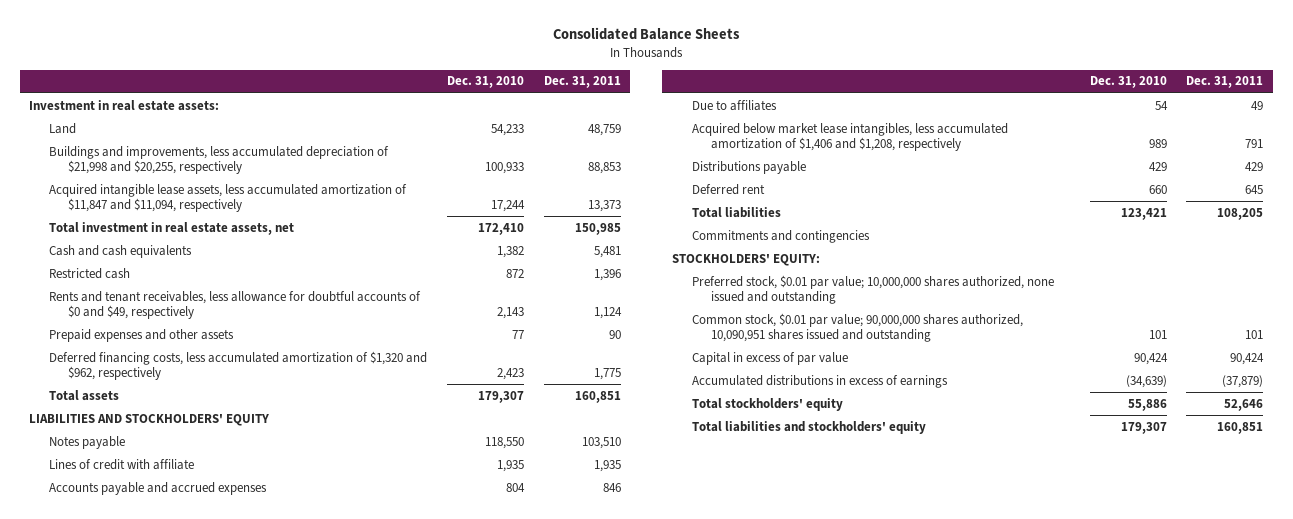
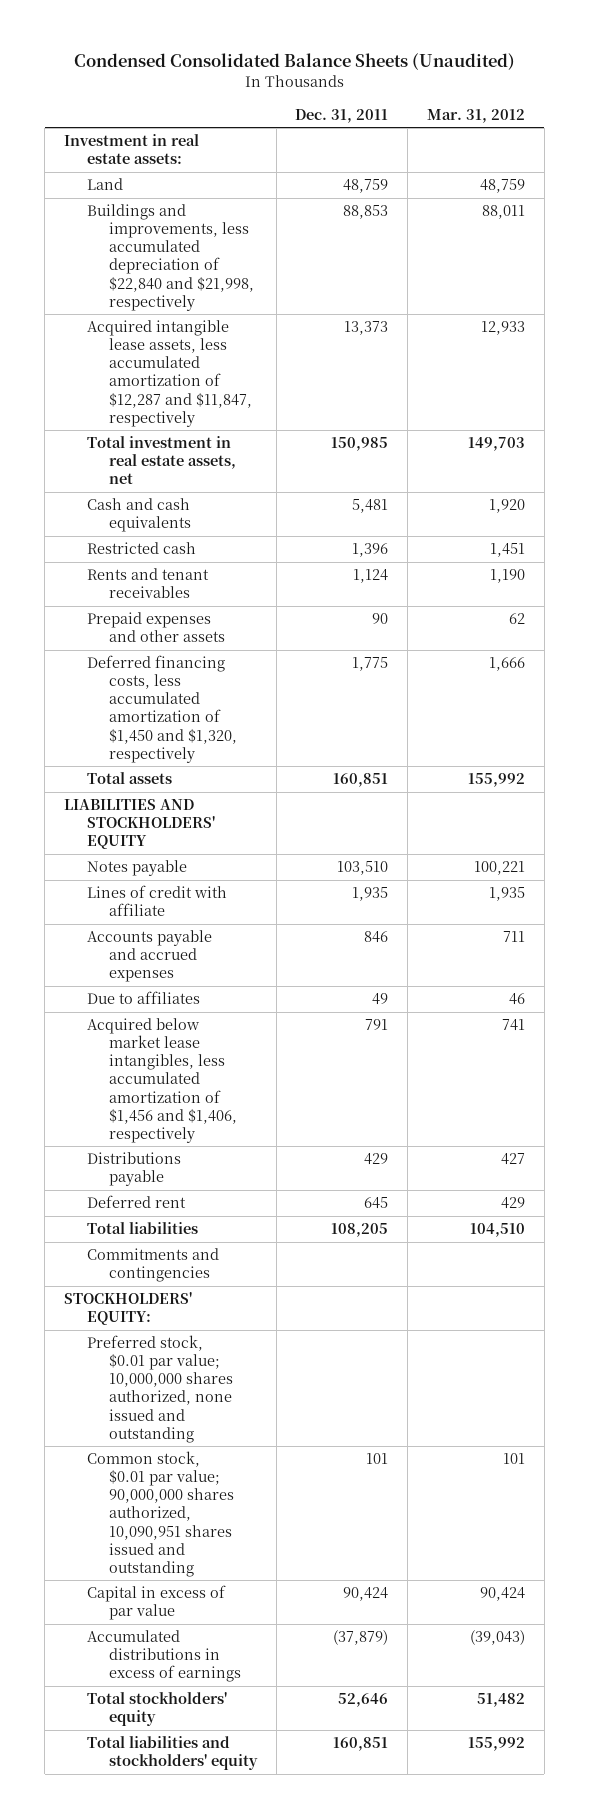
[553,27,741,41] Consolidated Balance Sheets -> [73,53,515,71] Condensed Consolidated Balance Sheets (Unaudited)
[446,76,524,89] Dec. 31, 2010 -> none
none -> [426,108,525,123] Mar. 31, 2012
[48,145,389,175] Buildings and improvements, less accumulated depreciation of $21,998 and $20,255, respectively -> [86,204,254,311] Buildings and improvements, less accumulated depreciation of $22,840 and $21,998, respectively
[48,183,407,213] Acquired intangible lease assets, less accumulated amortization of $11,847 and $11,094, respectively -> [86,320,252,427] Acquired intangible lease assets, less accumulated amortization of $12,287 and $11,847, respectively
[48,290,421,320] Rents and tenant receivables, less allowance for doubtful accounts of $0 and $49, respectively -> [86,568,209,599] Rents and tenant receivables
[48,350,427,381] Deferred financing costs, less accumulated amortization of $1,320 and $962, respectively -> [86,655,237,763] Deferred financing costs, less accumulated amortization of $1,450 and $1,320, respectively
[691,122,1008,152] Acquired below market lease intangibles, less accumulated amortization of $1,406 and $1,208, respectively -> [86,1018,237,1143] Acquired below market lease intangibles, less accumulated amortization of $1,456 and $1,406, respectively

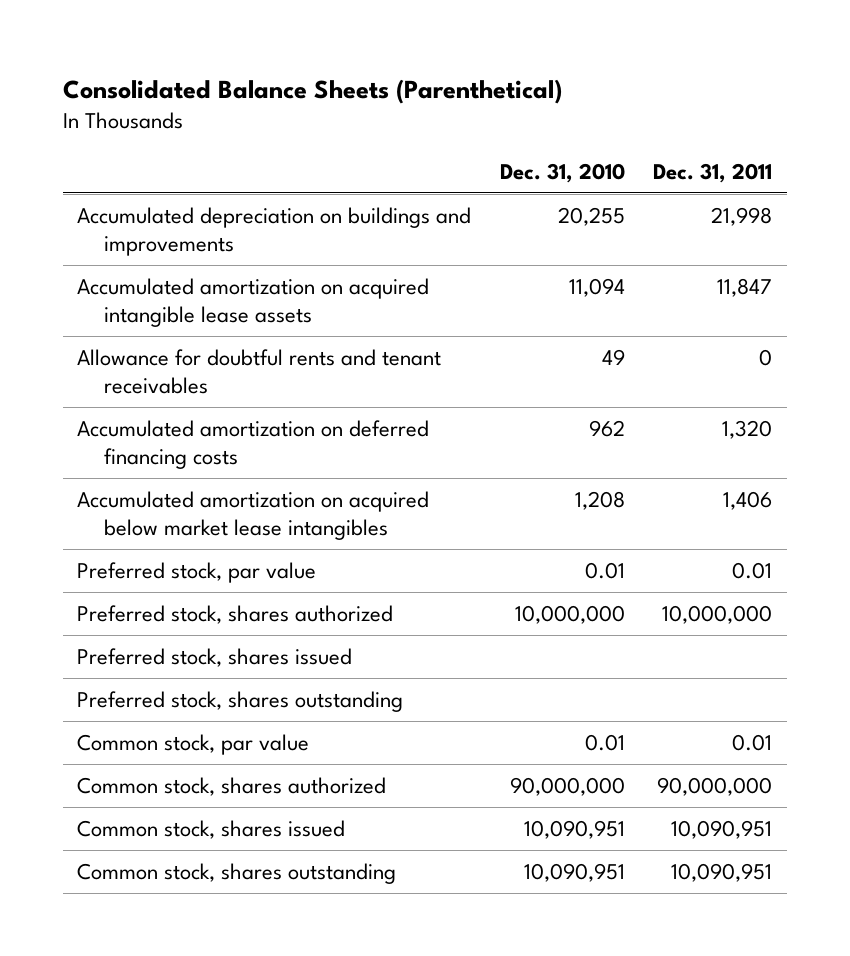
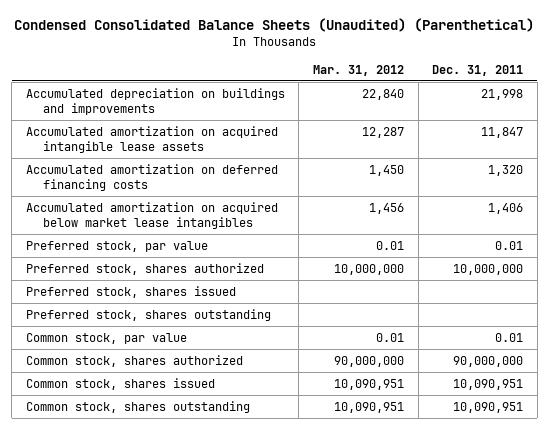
[62,78,562,104] Consolidated Balance Sheets (Parenthetical) -> [14,17,535,32] Condensed Consolidated Balance Sheets (Unaudited) (Parenthetical)
[499,163,625,184] Dec. 31, 2010 -> none
none -> [312,64,404,76] Mar. 31, 2012
[77,348,442,395] Allowance for doubtful rents and tenant receivables -> none

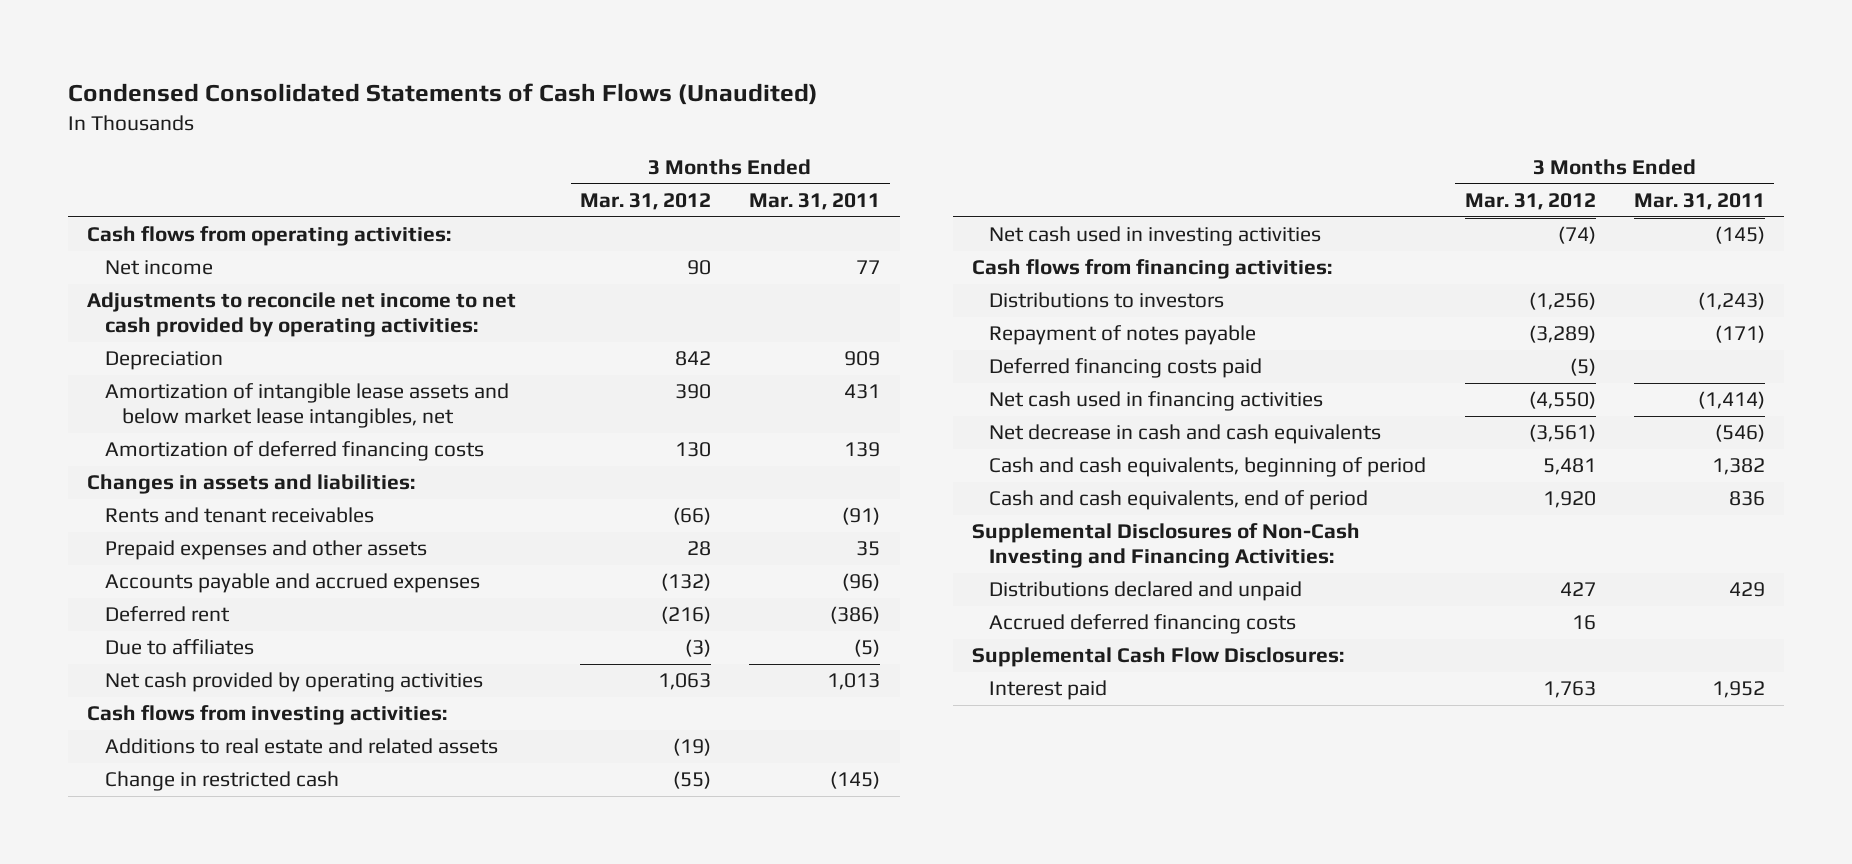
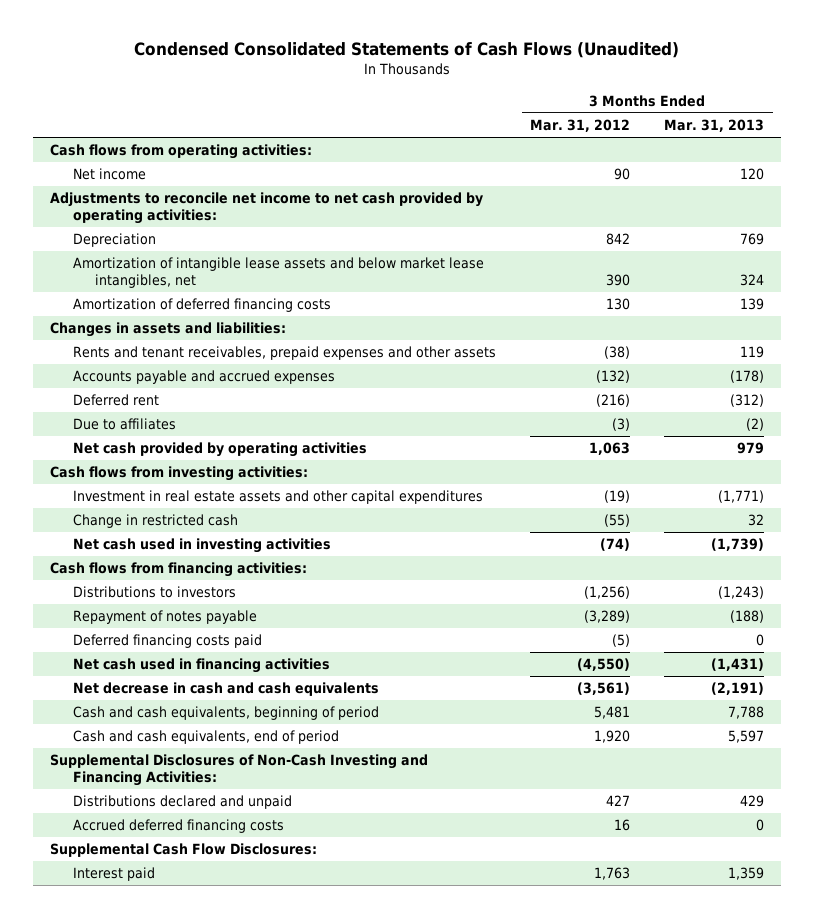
[749,193,881,211] Mar. 31, 2011 -> none
none -> [664,119,765,133] Mar. 31, 2013
[104,540,427,561] Prepaid expenses and other assets -> none
[104,507,374,524] Rents and tenant receivables -> [72,346,496,361] Rents and tenant receivables, prepaid expenses and other assets
[673,507,712,526] (66) -> [604,346,631,360] (38)
[104,738,498,755] Additions to real estate and related assets -> none
none -> [72,490,483,505] Investment in real estate assets and other capital expenditures

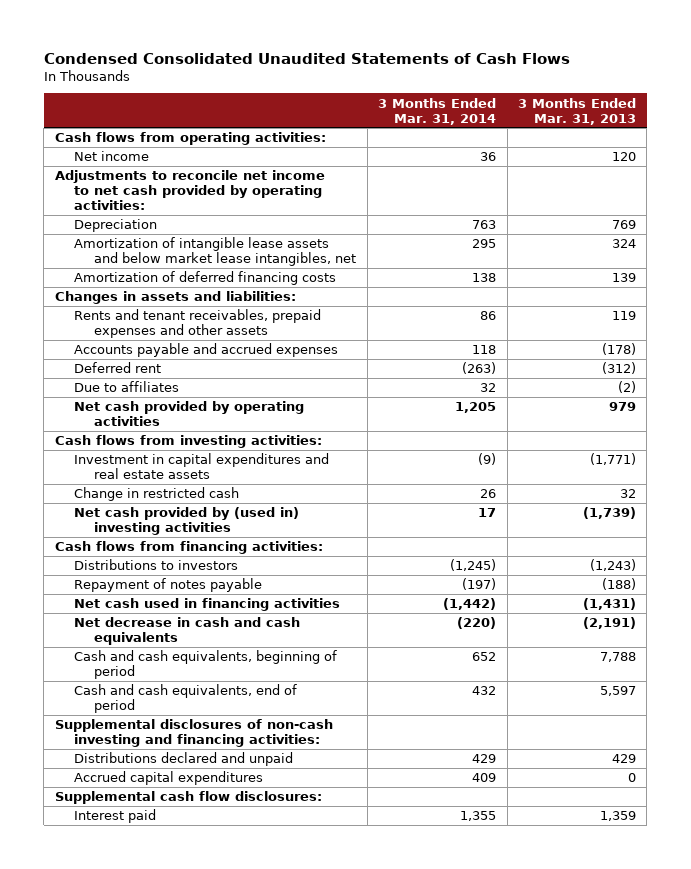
[134,42,680,59] Condensed Consolidated Statements of Cash Flows (Unaudited) -> [43,52,570,64] Condensed Consolidated Unaudited Statements of Cash Flows
[530,119,631,133] Mar. 31, 2012 -> none
none -> [378,97,497,125] 3 Months Ended Mar. 31, 2014
[72,490,483,505] Investment in real estate assets and other capital expenditures -> [74,453,330,480] Investment in capital expenditures and real estate assets
[72,538,331,554] Net cash used in investing activities -> [74,507,300,536] Net cash provided by (used in) investing activities
[72,634,262,649] Deferred financing costs paid -> none
[50,754,429,786] Supplemental Disclosures of Non-Cash Investing and Financing Activities: -> [54,719,333,748] Supplemental disclosures of non-cash investing and financing activities:
[72,819,284,834] Accrued deferred financing costs -> none
none -> [74,771,264,786] Accrued capital expenditures
[50,843,318,858] Supplemental Cash Flow Disclosures: -> [54,791,322,805] Supplemental cash flow disclosures:

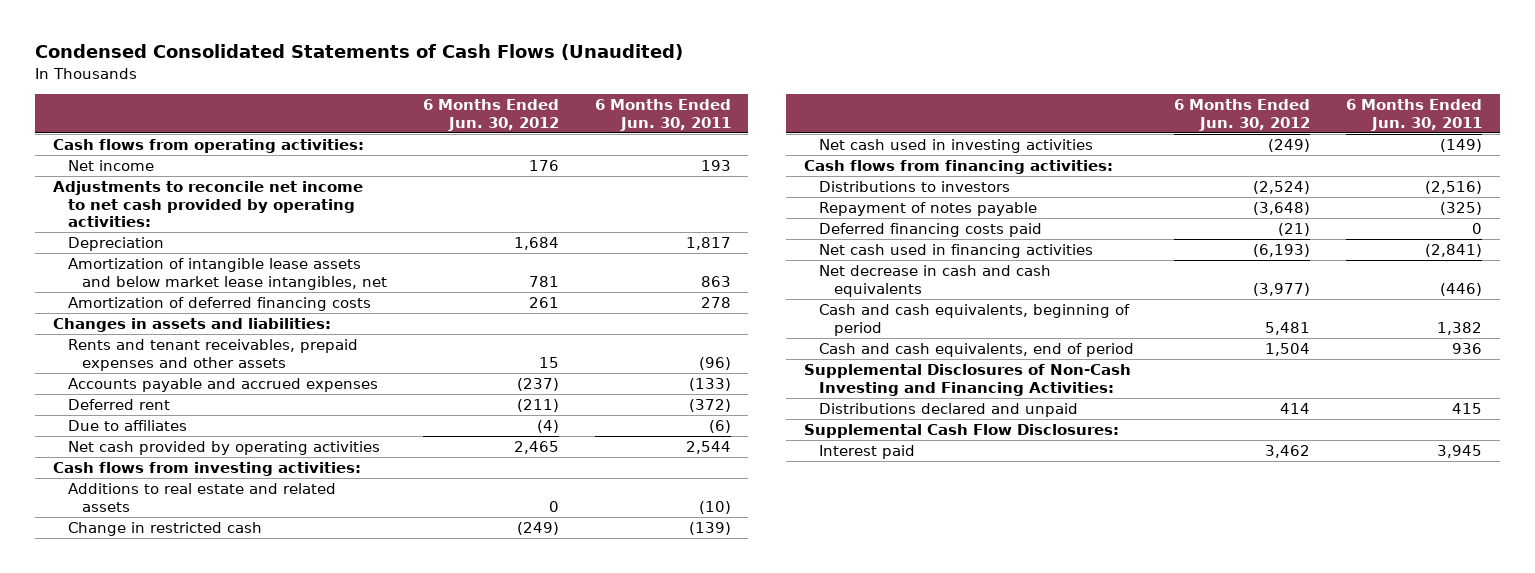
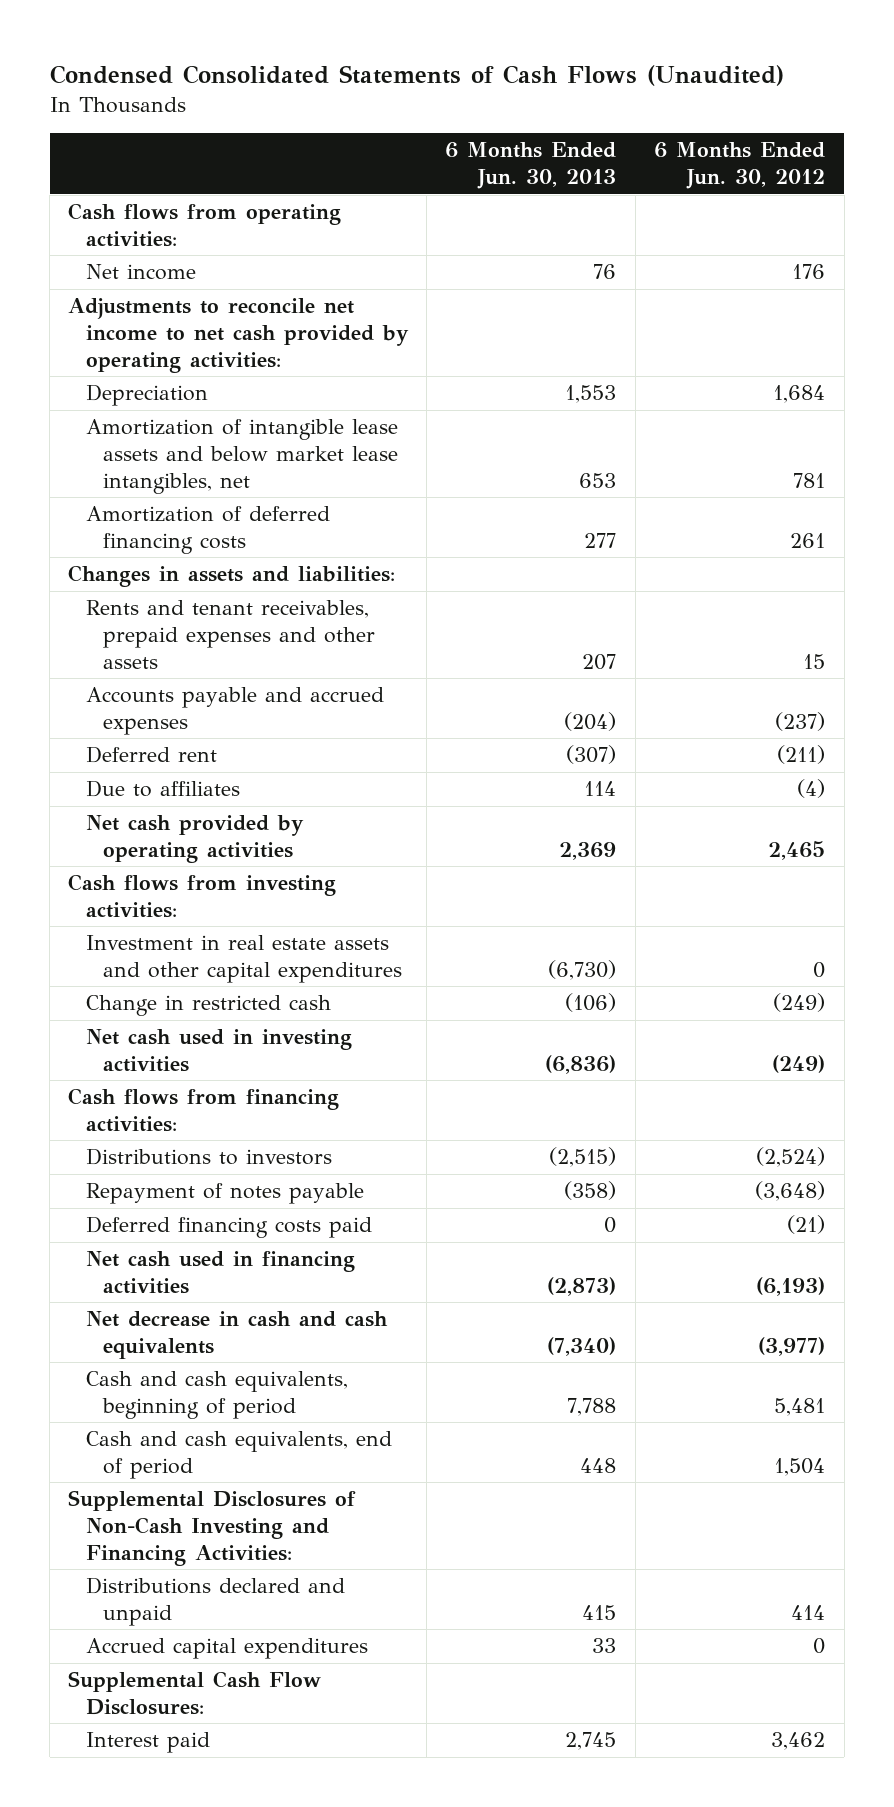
[594,99,731,131] 6 Months Ended Jun. 30, 2011 -> none
none -> [445,142,617,190] 6 Months Ended Jun. 30, 2013
[67,483,336,512] Additions to real estate and related assets -> none
none -> [85,935,403,984] Investment in real estate assets and other capital expenditures
none -> [85,1638,368,1660] Accrued capital expenditures

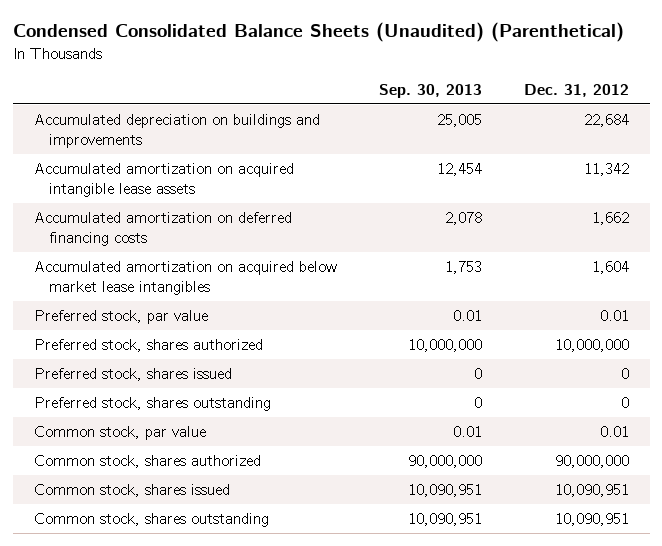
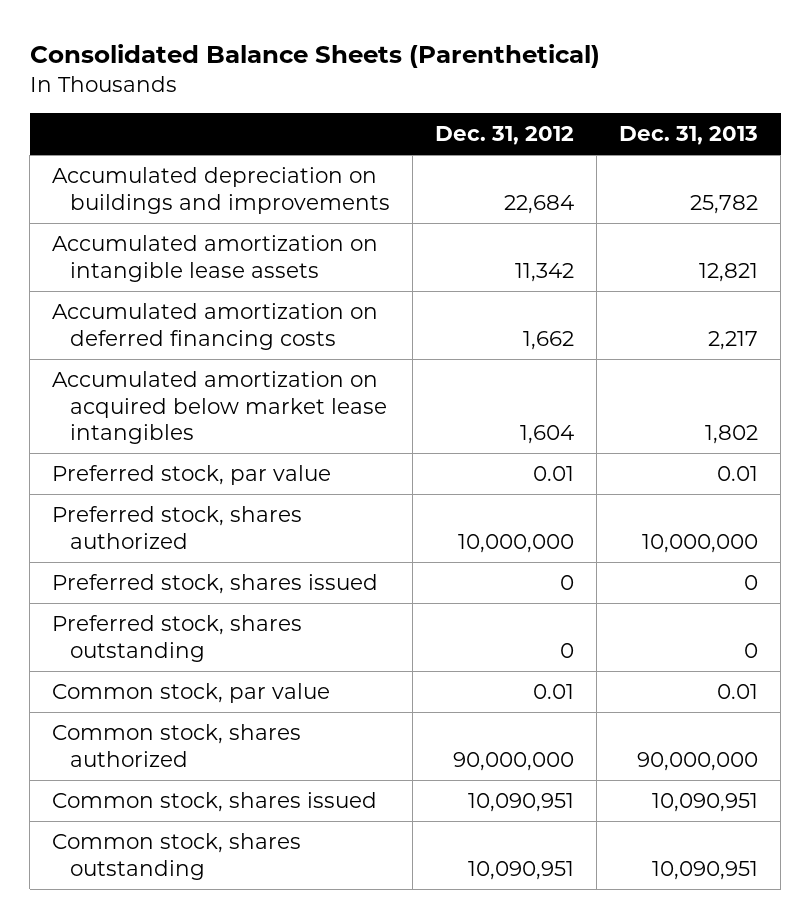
[12,22,624,43] Condensed Consolidated Balance Sheets (Unaudited) (Parenthetical) -> [29,43,600,68] Consolidated Balance Sheets (Parenthetical)
[378,83,482,98] Sep. 30, 2013 -> none
none -> [619,126,759,146] Dec. 31, 2013
[33,162,294,198] Accumulated amortization on acquired intangible lease assets -> [52,235,379,282] Accumulated amortization on intangible lease assets

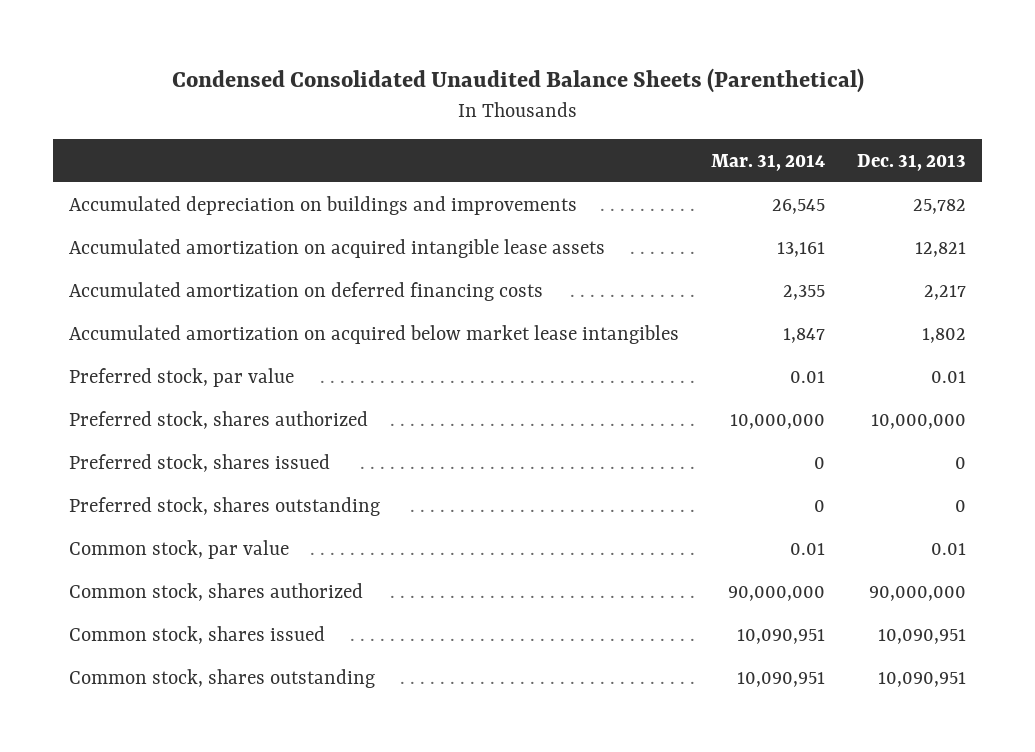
[29,43,600,68] Consolidated Balance Sheets (Parenthetical) -> [171,68,864,94] Condensed Consolidated Unaudited Balance Sheets (Parenthetical)
[435,126,575,146] Dec. 31, 2012 -> none
none -> [711,153,826,171] Mar. 31, 2014
[52,235,379,282] Accumulated amortization on intangible lease assets -> [69,238,606,258] Accumulated amortization on acquired intangible lease assets

